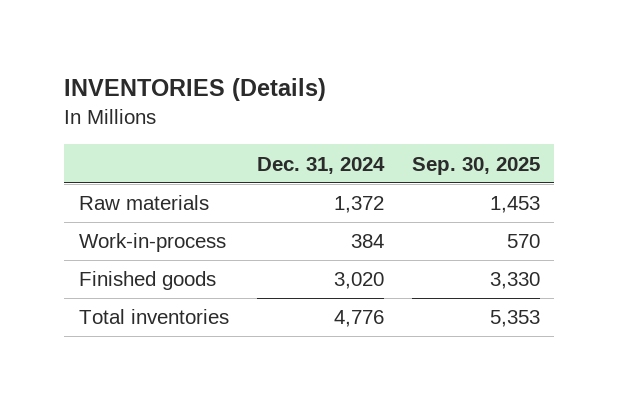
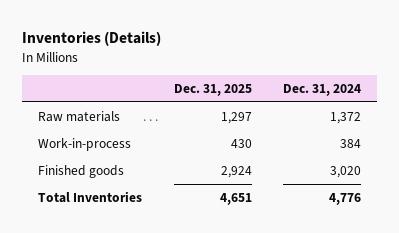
[64,78,327,102] INVENTORIES (Details) -> [22,31,162,47] Inventories (Details)
[412,156,541,175] Sep. 30, 2025 -> none
none -> [173,83,252,96] Dec. 31, 2025
[78,309,229,325] Total inventories -> [38,190,143,203] Total Inventories

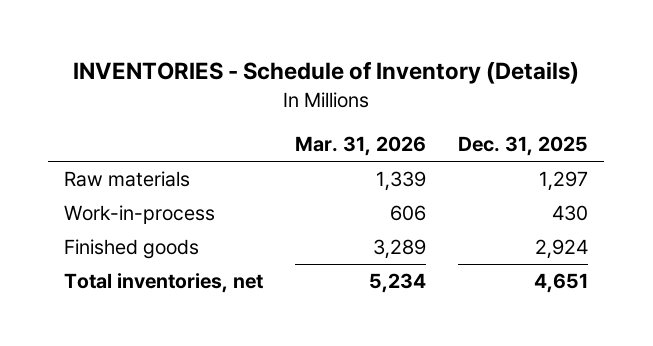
[22,31,162,47] Inventories (Details) -> [73,61,580,85] INVENTORIES - Schedule of Inventory (Details)
[283,83,362,96] Dec. 31, 2024 -> none
none -> [295,136,427,157] Mar. 31, 2026
[38,190,143,203] Total Inventories -> [64,273,264,294] Total inventories, net

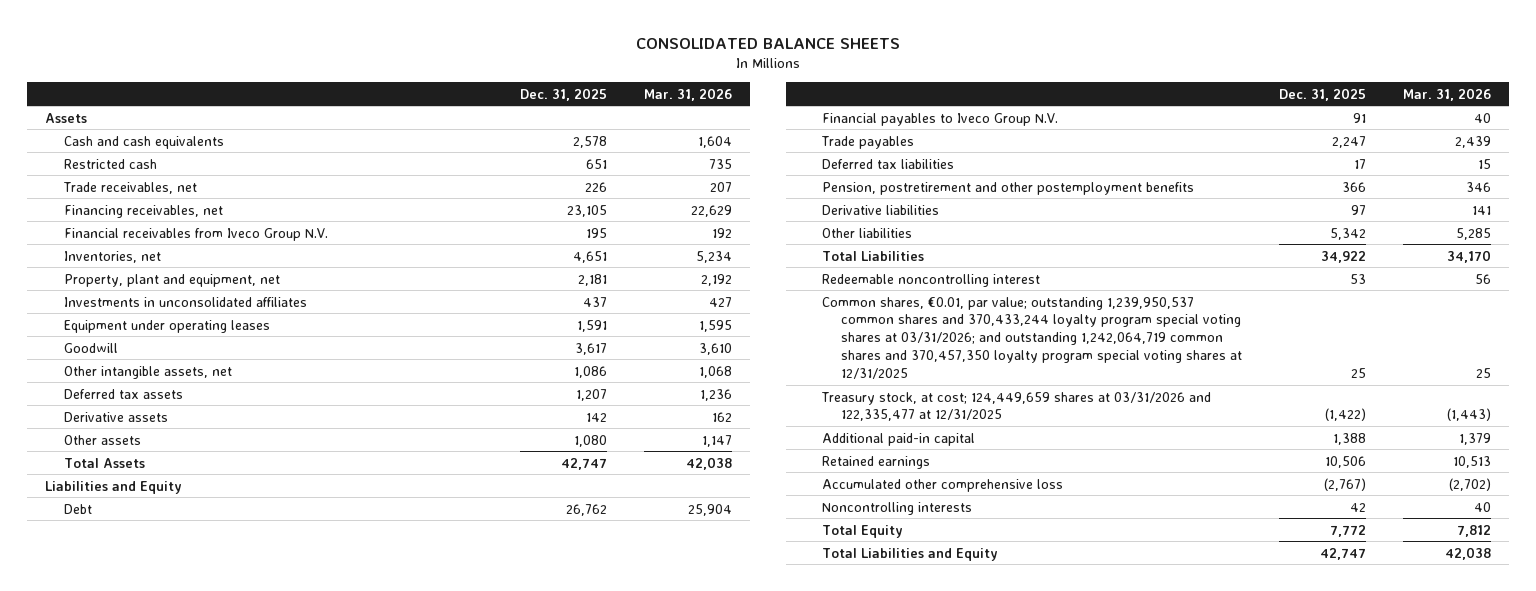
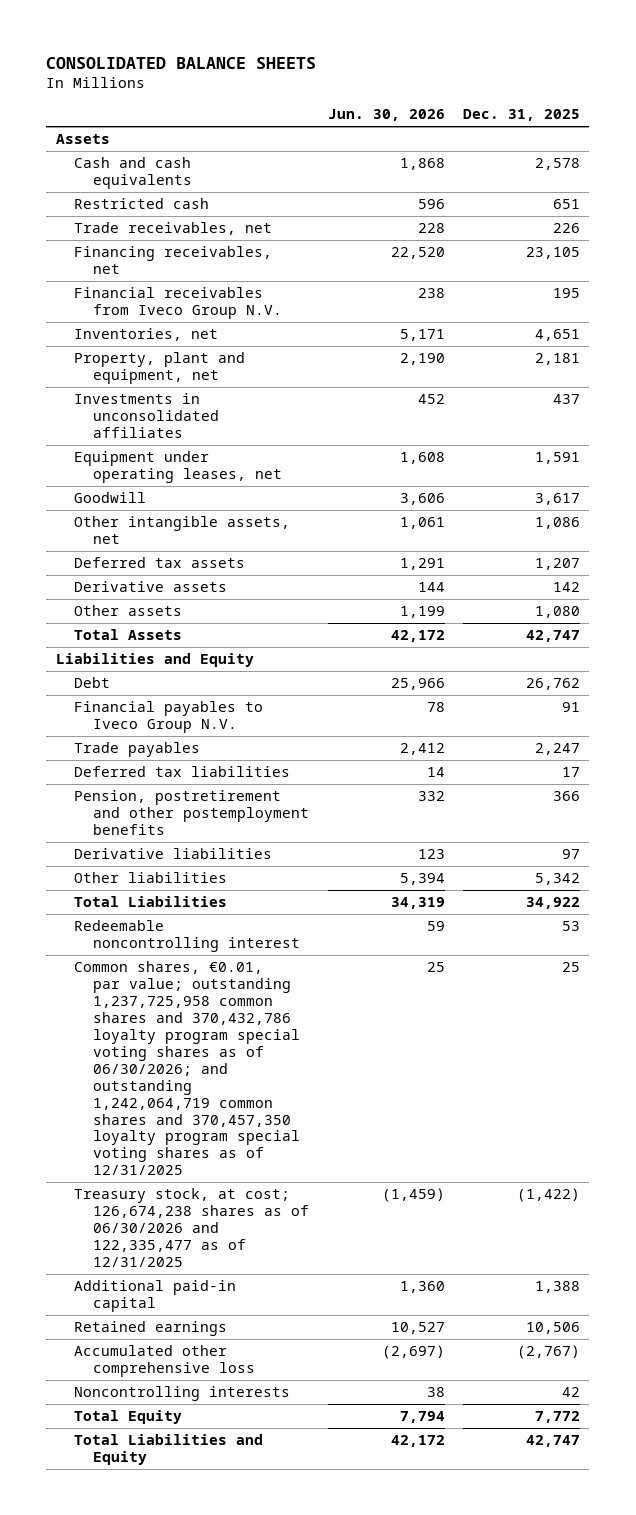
[643,87,732,101] Mar. 31, 2026 -> none
none -> [327,109,445,122] Jun. 30, 2026
[63,319,270,333] Equipment under operating leases -> [74,451,283,484] Equipment under operating leases, net
[822,296,1242,379] Common shares, €0.01, par value; outstanding 1,239,950,537 common shares and 370,433,244 loyalty program special voting shares at 03/31/2026; and outstanding 1,242,064,719 common shares and 370,457,350 loyalty program special voting shares at 12/31/2025 -> [74,961,301,1176] Common shares, €0.01, par value; outstanding 1,237,725,958 common shares and 370,432,786 loyalty program special voting shares as of 06/30/2026; and outstanding 1,242,064,719 common shares and 370,457,350 loyalty program special voting shares as of 12/31/2025
[821,391,1212,422] Treasury stock, at cost; 124,449,659 shares at 03/31/2026 and 122,335,477 at 12/31/2025 -> [74,1188,310,1267] Treasury stock, at cost; 126,674,238 shares as of 06/30/2026 and 122,335,477 as of 12/31/2025

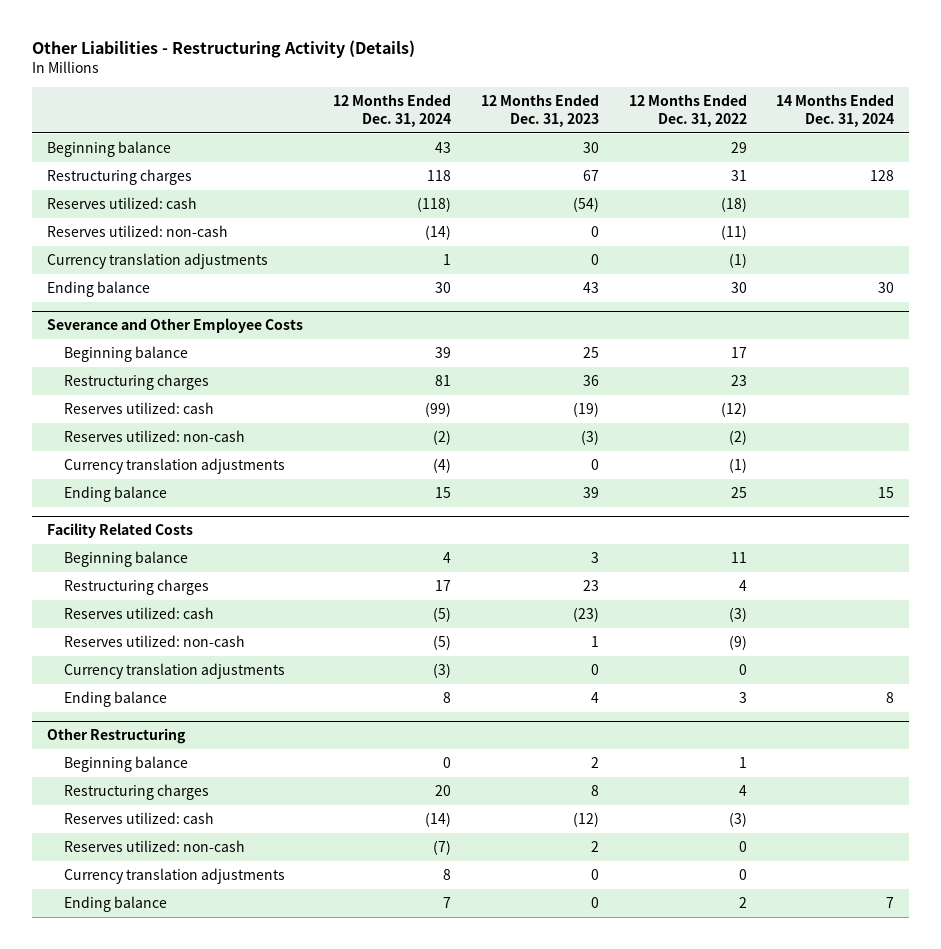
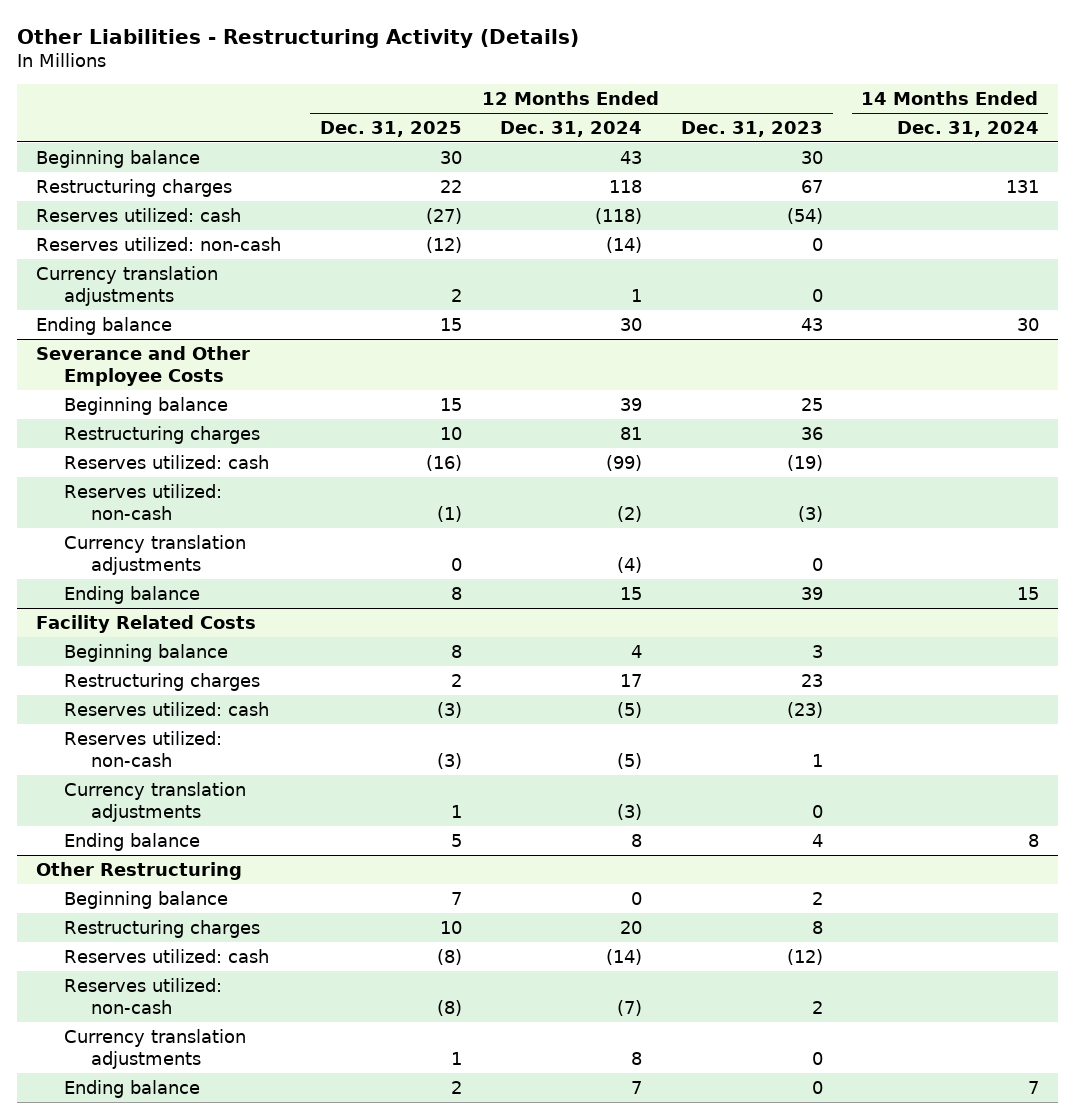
[628,93,747,127] 12 Months Ended Dec. 31, 2022 -> none
none -> [319,120,462,137] Dec. 31, 2025
[870,169,895,181] 128 -> [1005,179,1039,193] 131

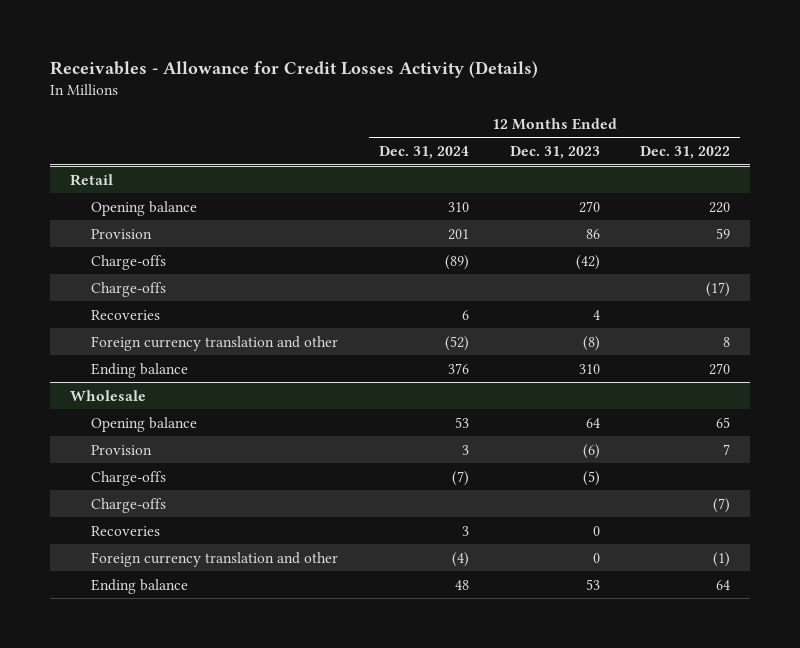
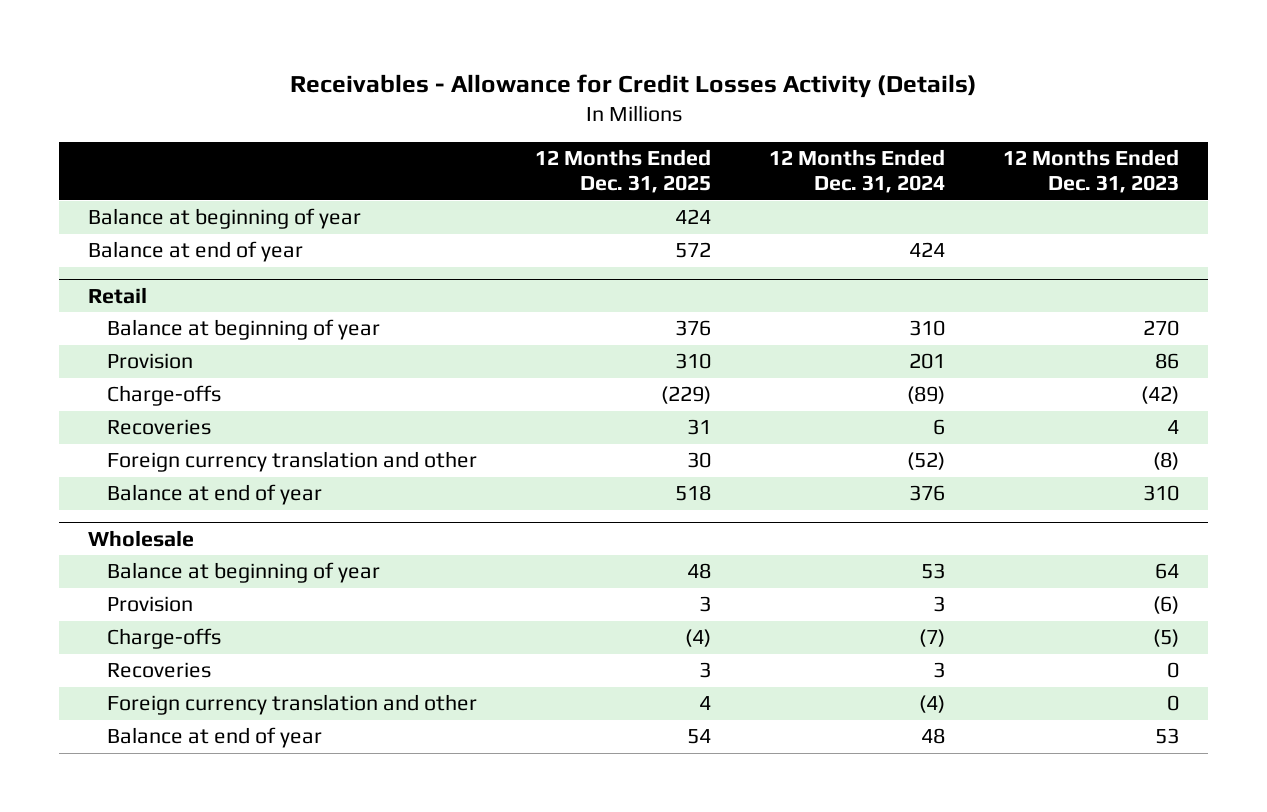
[640,145,731,159] Dec. 31, 2022 -> none
none -> [535,149,712,194] 12 Months Ended Dec. 31, 2025
none -> [87,208,361,230] Balance at beginning of year
none -> [87,241,303,263] Balance at end of year
[91,200,198,216] Opening balance -> [107,319,381,341] Balance at beginning of year
[91,281,167,297] Charge-offs -> none
[91,362,189,378] Ending balance -> [107,484,323,506] Balance at end of year
[91,416,198,432] Opening balance -> [107,562,381,584] Balance at beginning of year
[91,497,167,513] Charge-offs -> none
[91,578,189,594] Ending balance -> [107,727,323,749] Balance at end of year

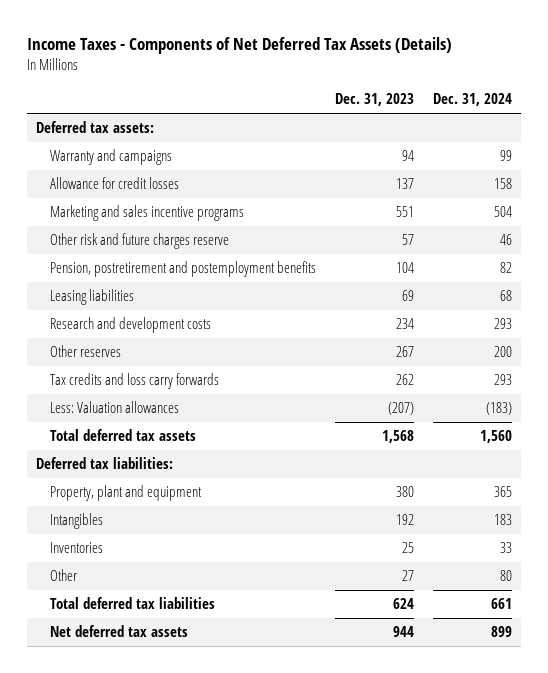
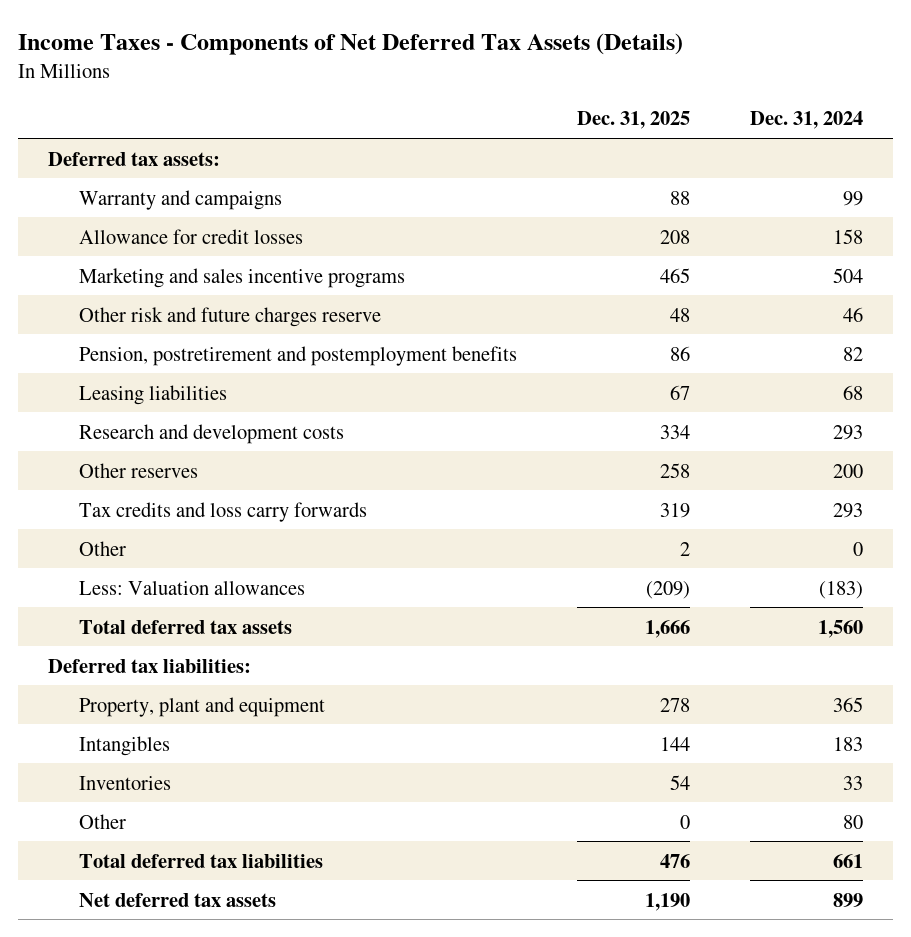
[334,93,414,107] Dec. 31, 2023 -> none
none -> [577,111,691,130] Dec. 31, 2025
none -> [79,540,127,556] Other

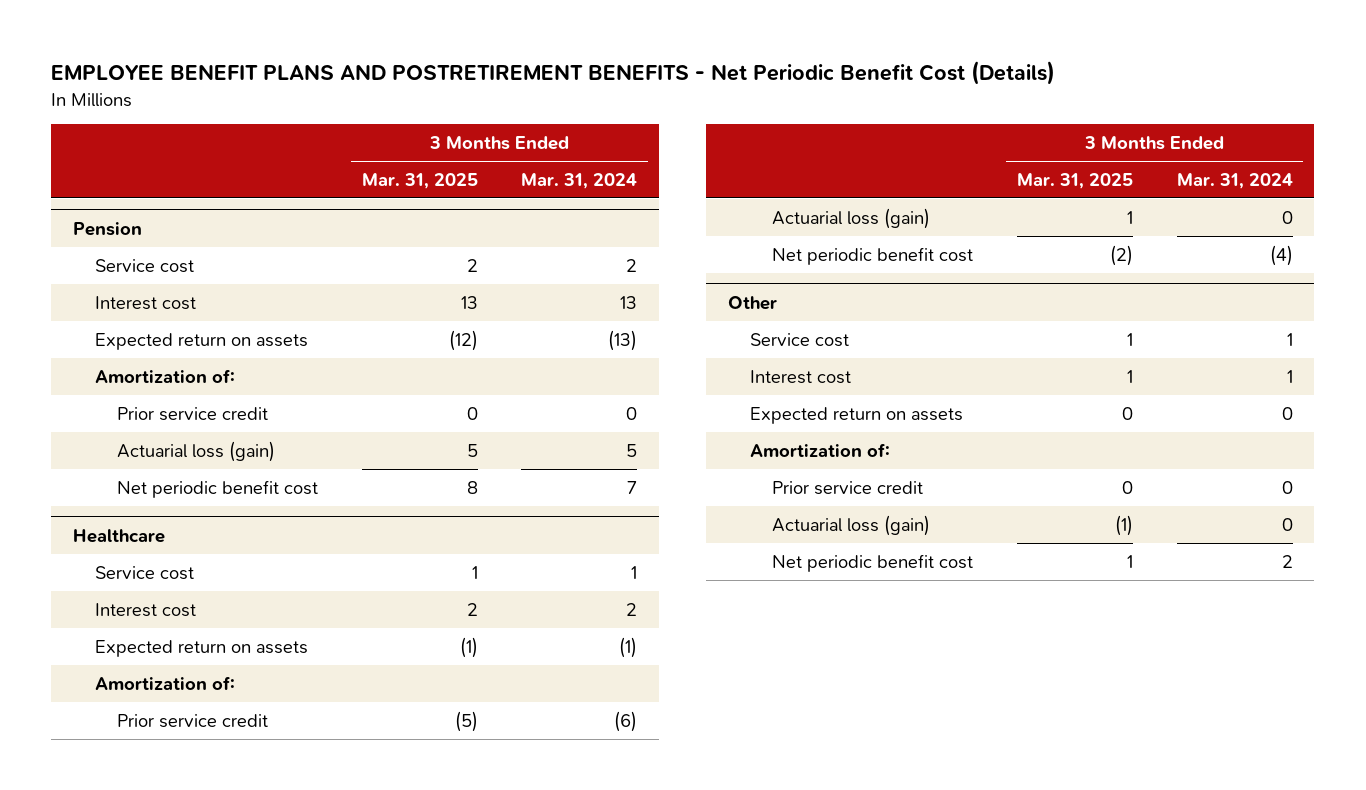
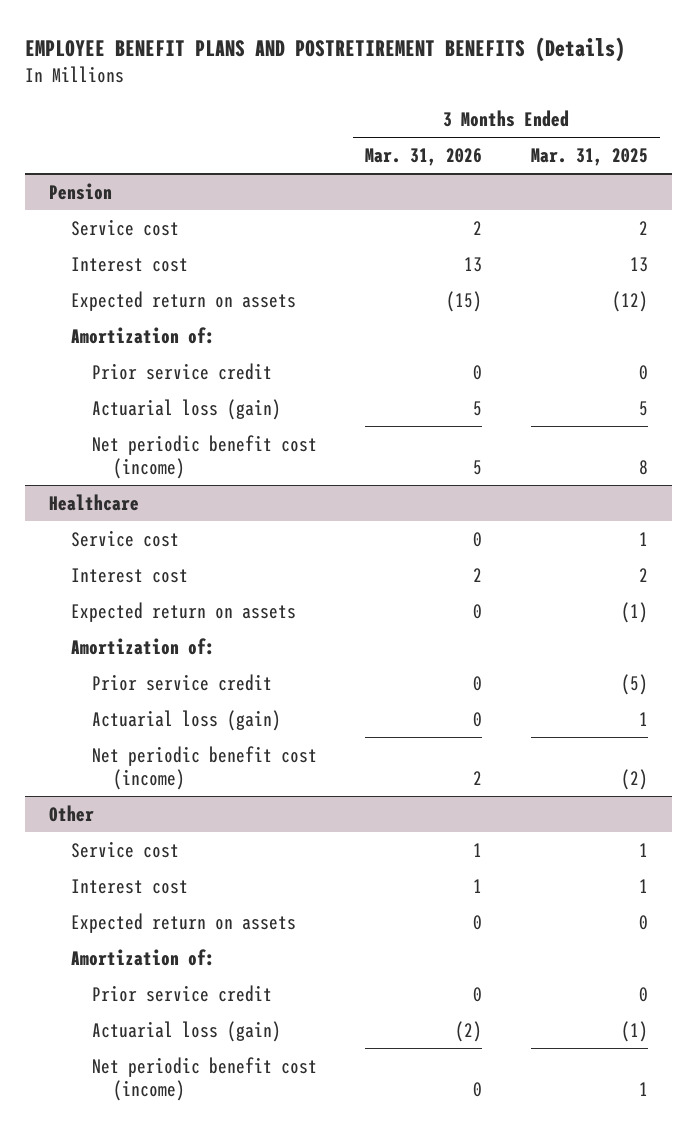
[51,61,1056,86] EMPLOYEE BENEFIT PLANS AND POSTRETIREMENT BENEFITS - Net Periodic Benefit Cost (Details) -> [25,36,626,62] EMPLOYEE BENEFIT PLANS AND POSTRETIREMENT BENEFITS (Details)
[521,172,638,189] Mar. 31, 2024 -> none
none -> [365,148,483,167] Mar. 31, 2026
[116,479,318,498] Net periodic benefit cost -> [92,434,318,479] Net periodic benefit cost (income)
[771,246,973,265] Net periodic benefit cost -> [92,745,318,790] Net periodic benefit cost (income)
[771,553,973,572] Net periodic benefit cost -> [92,1056,318,1101] Net periodic benefit cost (income)

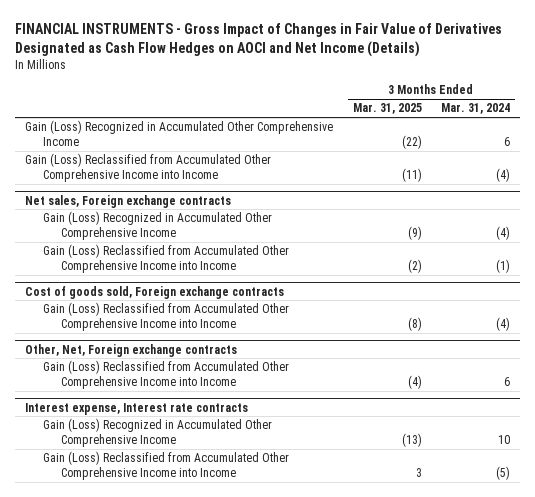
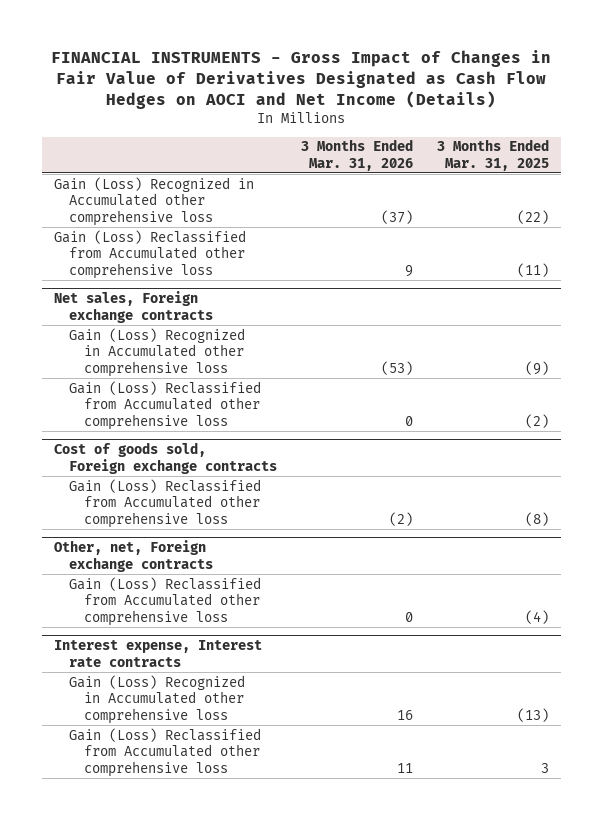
[441,103,511,115] Mar. 31, 2024 -> none
none -> [300,139,413,171] 3 Months Ended Mar. 31, 2026
[25,120,334,147] Gain (Loss) Recognized in Accumulated Other Comprehensive Income -> [53,176,254,226] Gain (Loss) Recognized in Accumulated other comprehensive loss
[25,153,272,183] Gain (Loss) Reclassified from Accumulated Other Comprehensive Income into Income -> [53,229,246,279] Gain (Loss) Reclassified from Accumulated other comprehensive loss
[42,211,272,241] Gain (Loss) Recognized in Accumulated Other Comprehensive Income -> [68,327,245,377] Gain (Loss) Recognized in Accumulated other comprehensive loss
[42,244,289,274] Gain (Loss) Reclassified from Accumulated Other Comprehensive Income into Income -> [68,380,261,430] Gain (Loss) Reclassified from Accumulated other comprehensive loss
[42,302,289,332] Gain (Loss) Reclassified from Accumulated Other Comprehensive Income into Income -> [68,478,261,528] Gain (Loss) Reclassified from Accumulated other comprehensive loss
[25,343,238,357] Other, Net, Foreign exchange contracts -> [53,539,213,572] Other, net, Foreign exchange contracts
[42,360,289,390] Gain (Loss) Reclassified from Accumulated Other Comprehensive Income into Income -> [68,576,261,626] Gain (Loss) Reclassified from Accumulated other comprehensive loss
[42,418,272,448] Gain (Loss) Recognized in Accumulated Other Comprehensive Income -> [68,674,245,724] Gain (Loss) Recognized in Accumulated other comprehensive loss
[42,451,289,481] Gain (Loss) Reclassified from Accumulated Other Comprehensive Income into Income -> [68,727,261,777] Gain (Loss) Reclassified from Accumulated other comprehensive loss

